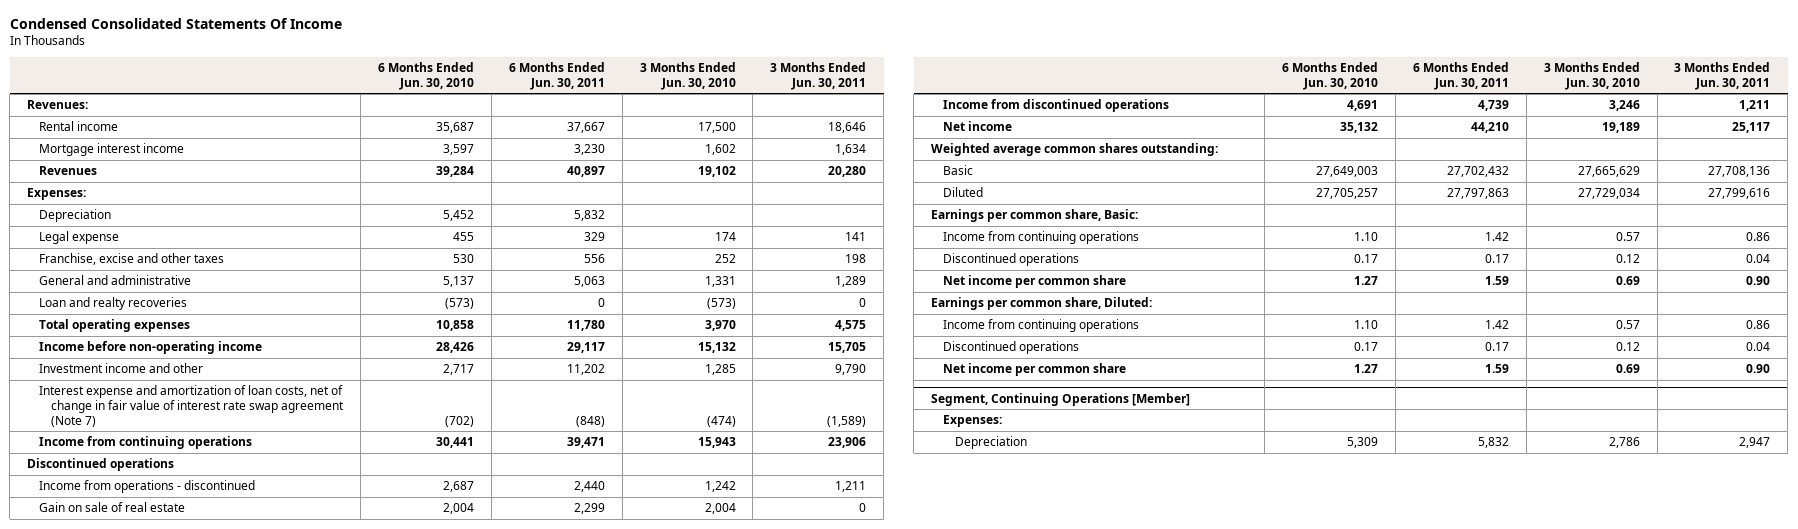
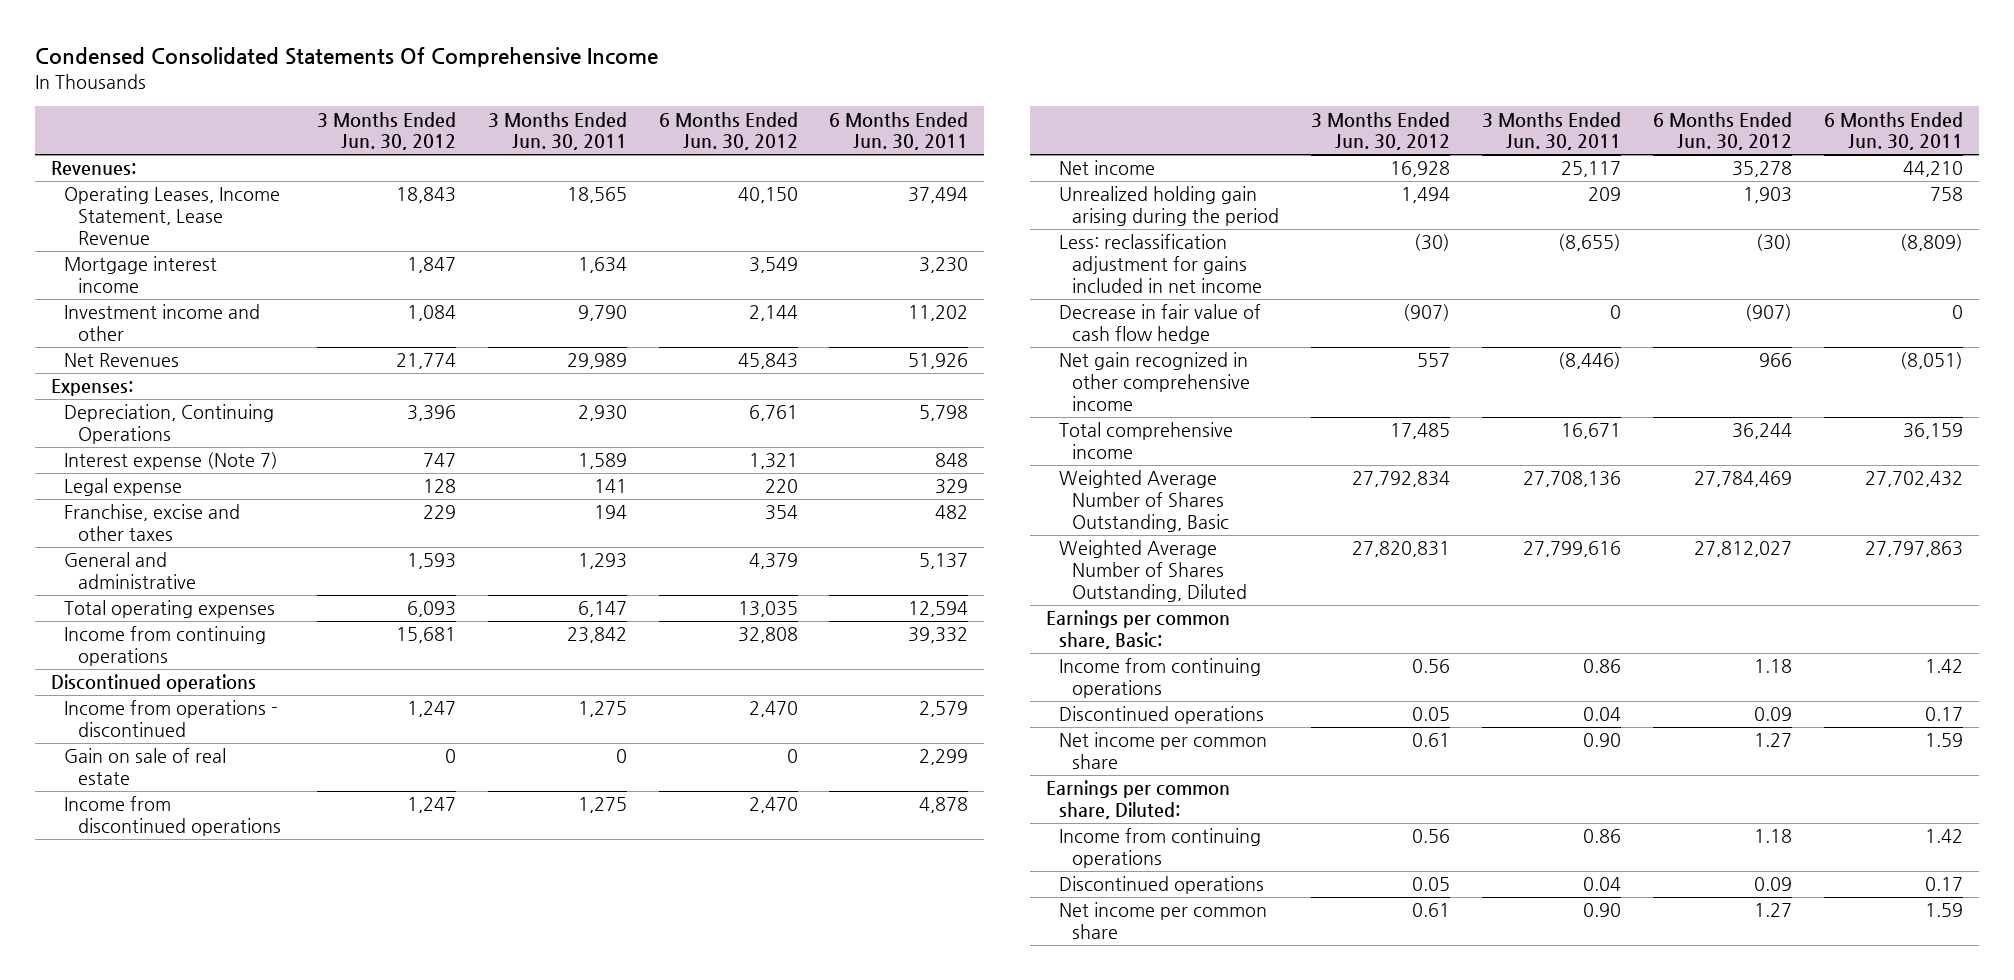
[9,17,342,29] Condensed Consolidated Statements Of Income -> [35,47,659,68] Condensed Consolidated Statements Of Comprehensive Income
[377,62,474,91] 6 Months Ended Jun. 30, 2010 -> none
[639,62,736,91] 3 Months Ended Jun. 30, 2010 -> none
none -> [316,111,456,151] 3 Months Ended Jun. 30, 2012
none -> [658,111,798,151] 6 Months Ended Jun. 30, 2012
[39,121,119,132] Rental income -> none
none -> [64,186,281,245] Operating Leases, Income Statement, Lease Revenue
[39,363,204,374] Investment income and other -> [64,304,261,342] Investment income and other
[39,166,98,176] Revenues -> [64,353,180,368] Net Revenues
[566,166,605,178] 40,897 -> [908,353,969,370] 51,926
[828,166,867,178] 20,280 -> [566,353,627,370] 29,989
[39,209,112,223] Depreciation -> none
none -> [64,404,275,445] Depreciation, Continuing Operations
none -> [64,452,279,471] Interest expense (Note 7)
[39,297,188,311] Loan and realty recoveries -> none
[39,341,263,355] Income before non-operating income -> none
[39,385,345,427] Interest expense and amortization of loan costs, net of change in fair value of interest rate swap agreement (Note 7) -> none
[583,254,605,264] 556 -> [935,505,969,520] 482
[845,254,867,264] 198 -> [593,505,627,520] 194
[573,276,605,288] 5,063 -> [919,553,969,570] 5,137
[835,276,867,288] 1,289 -> [577,553,627,570] 1,293
[566,320,605,332] 11,780 -> [908,601,969,618] 12,594
[835,320,867,332] 4,575 -> [577,601,627,618] 6,147
[566,437,605,449] 39,471 -> [908,627,969,644] 39,332
[828,437,867,449] 23,906 -> [566,627,627,644] 23,842
[573,481,605,493] 2,440 -> [919,701,969,718] 2,579
[835,481,867,493] 1,211 -> [577,701,627,718] 1,275
[1477,100,1509,112] 4,739 -> [919,797,969,814] 4,878
[1739,100,1771,112] 1,211 -> [577,797,627,814] 1,275
[931,143,1219,157] Weighted average common shares outstanding: -> none
none -> [1059,186,1280,227] Unrealized holding gain arising during the period
none -> [1059,234,1263,293] Less: reclassification adjustment for gains included in net income
none -> [1059,304,1262,345] Decrease in fair value of cash flow hedge
none -> [1059,352,1251,411] Net gain recognized in other comprehensive income
none -> [1059,422,1234,460] Total comprehensive income
[943,165,974,176] Basic -> [1059,470,1230,532] Weighted Average Number of Shares Outstanding, Basic
[943,187,984,198] Diluted -> [1059,540,1248,602] Weighted Average Number of Shares Outstanding, Diluted
[931,392,1191,406] Segment, Continuing Operations [Member] -> none
[943,415,1003,428] Expenses: -> none
[955,436,1028,450] Depreciation -> none

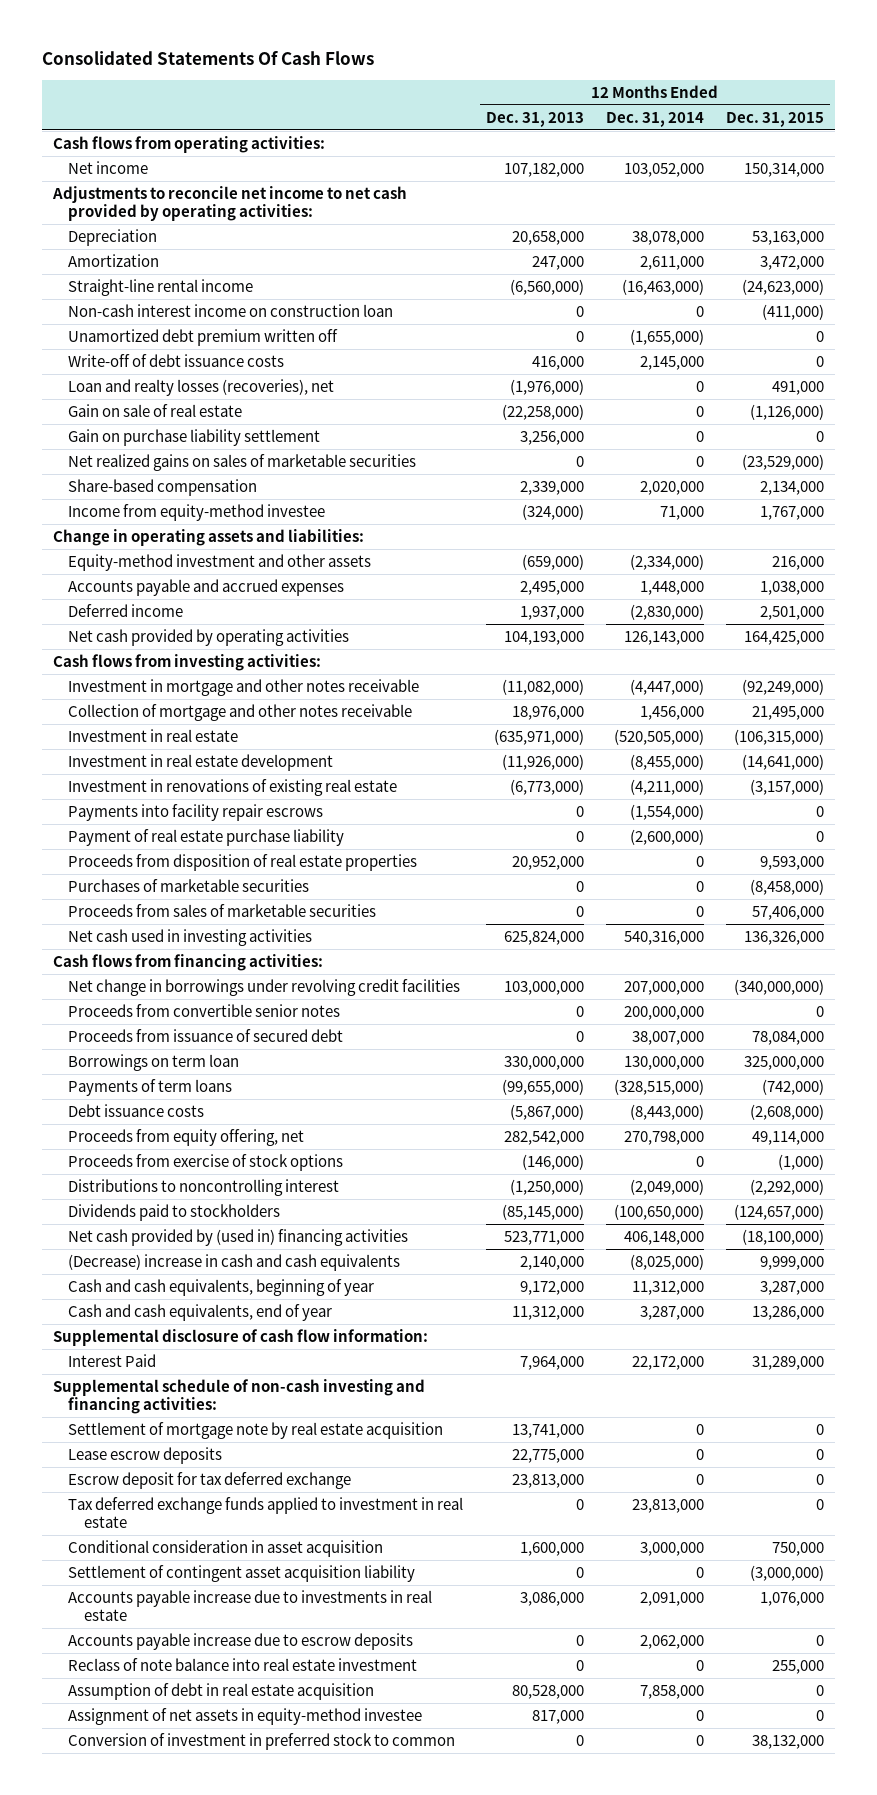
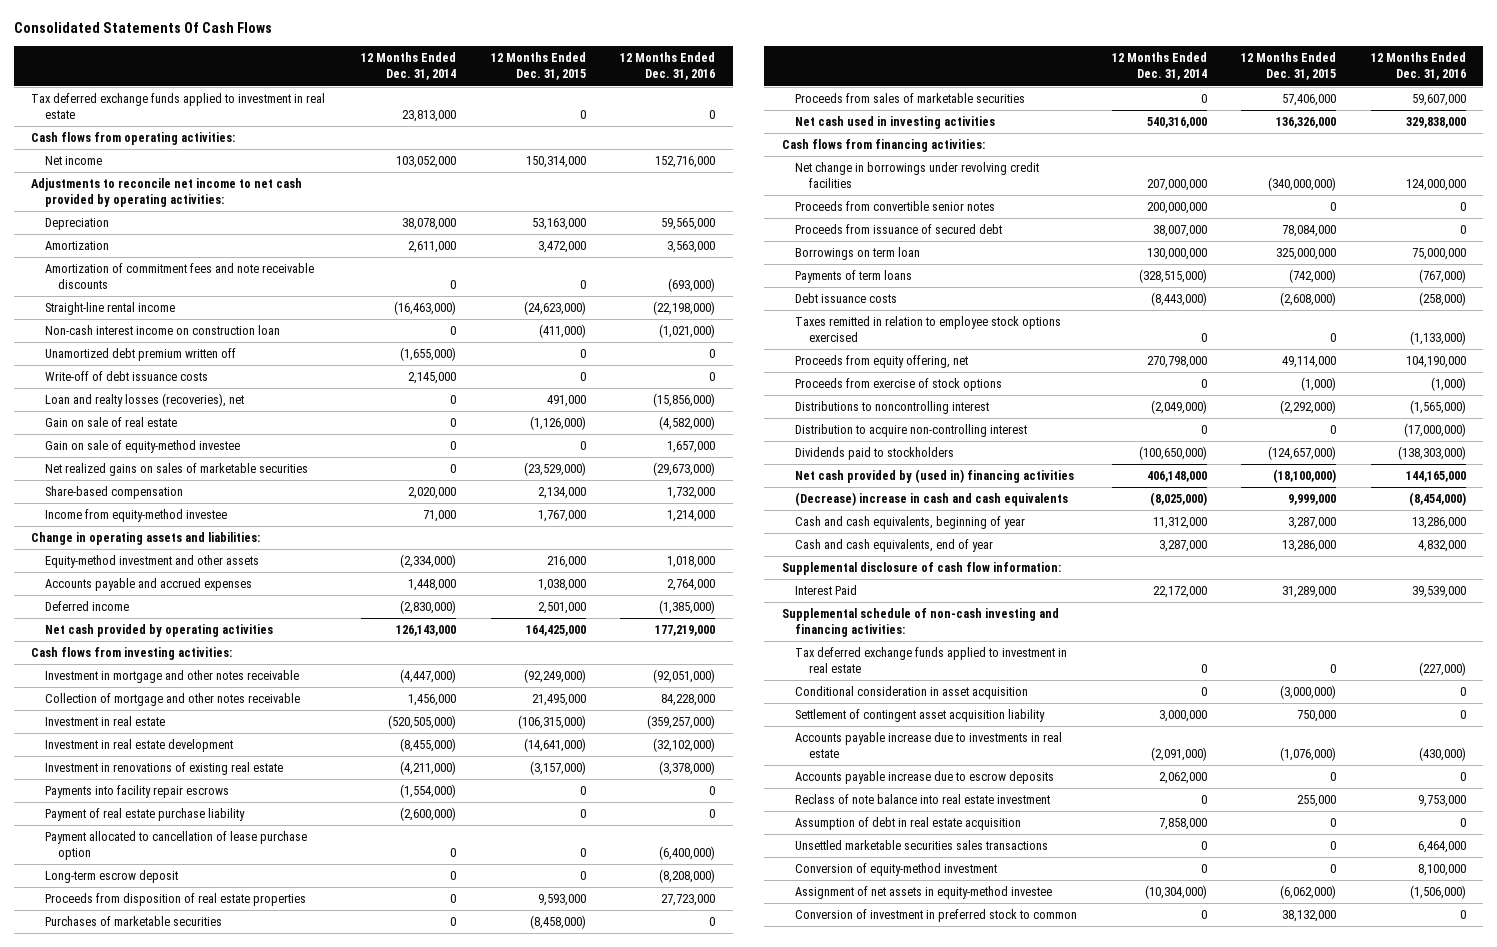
[485,111,584,127] Dec. 31, 2013 -> none
none -> [620,52,716,81] 12 Months Ended Dec. 31, 2016
[68,1496,464,1528] Tax deferred exchange funds applied to investment in real estate -> [31,93,326,120] Tax deferred exchange funds applied to investment in real estate
none -> [44,263,314,290] Amortization of commitment fees and note receivable discounts
[68,428,321,446] Gain on purchase liability settlement -> none
none -> [44,440,240,454] Gain on sale of equity-method investee
none -> [44,831,307,861] Payment allocated to cancellation of lease purchase option
none -> [44,870,178,884] Long-term escrow deposit
none -> [795,316,1062,343] Taxes remitted in relation to employee stock options exercised
none -> [795,424,1028,438] Distribution to acquire non-controlling interest
[68,1421,444,1439] Settlement of mortgage note by real estate acquisition -> none
[68,1446,223,1464] Lease escrow deposits -> none
[68,1471,352,1489] Escrow deposit for tax deferred exchange -> none
none -> [795,647,1068,674] Tax deferred exchange funds applied to investment in real estate
[639,1541,704,1556] 3,000,000 -> [1200,687,1207,697] 0
[771,1541,824,1556] 750,000 -> [1280,685,1337,700] (3,000,000)
[695,1566,704,1578] 0 -> [1158,710,1207,723] 3,000,000
[749,1564,824,1581] (3,000,000) -> [1297,710,1337,723] 750,000
[639,1591,704,1606] 2,091,000 -> [1150,747,1207,762] (2,091,000)
[759,1591,824,1606] 1,076,000 -> [1280,747,1337,762] (1,076,000)
none -> [795,840,1049,851] Unsettled marketable securities sales transactions
none -> [795,863,998,877] Conversion of equity-method investment
[695,1709,704,1721] 0 -> [1144,885,1207,900] (10,304,000)
[815,1709,824,1721] 0 -> [1280,885,1337,900] (6,062,000)

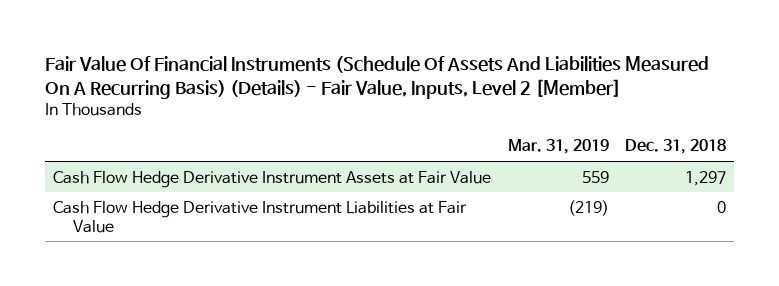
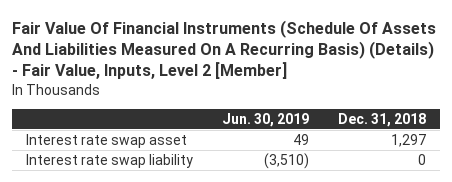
[507,139,609,155] Mar. 31, 2019 -> none
none -> [221,112,309,127] Jun. 30, 2019
[53,170,492,188] Cash Flow Hedge Derivative Instrument Assets at Fair Value -> [26,133,188,148] Interest rate swap asset
[53,200,468,233] Cash Flow Hedge Derivative Instrument Liabilities at Fair Value -> [26,153,194,168] Interest rate swap liability

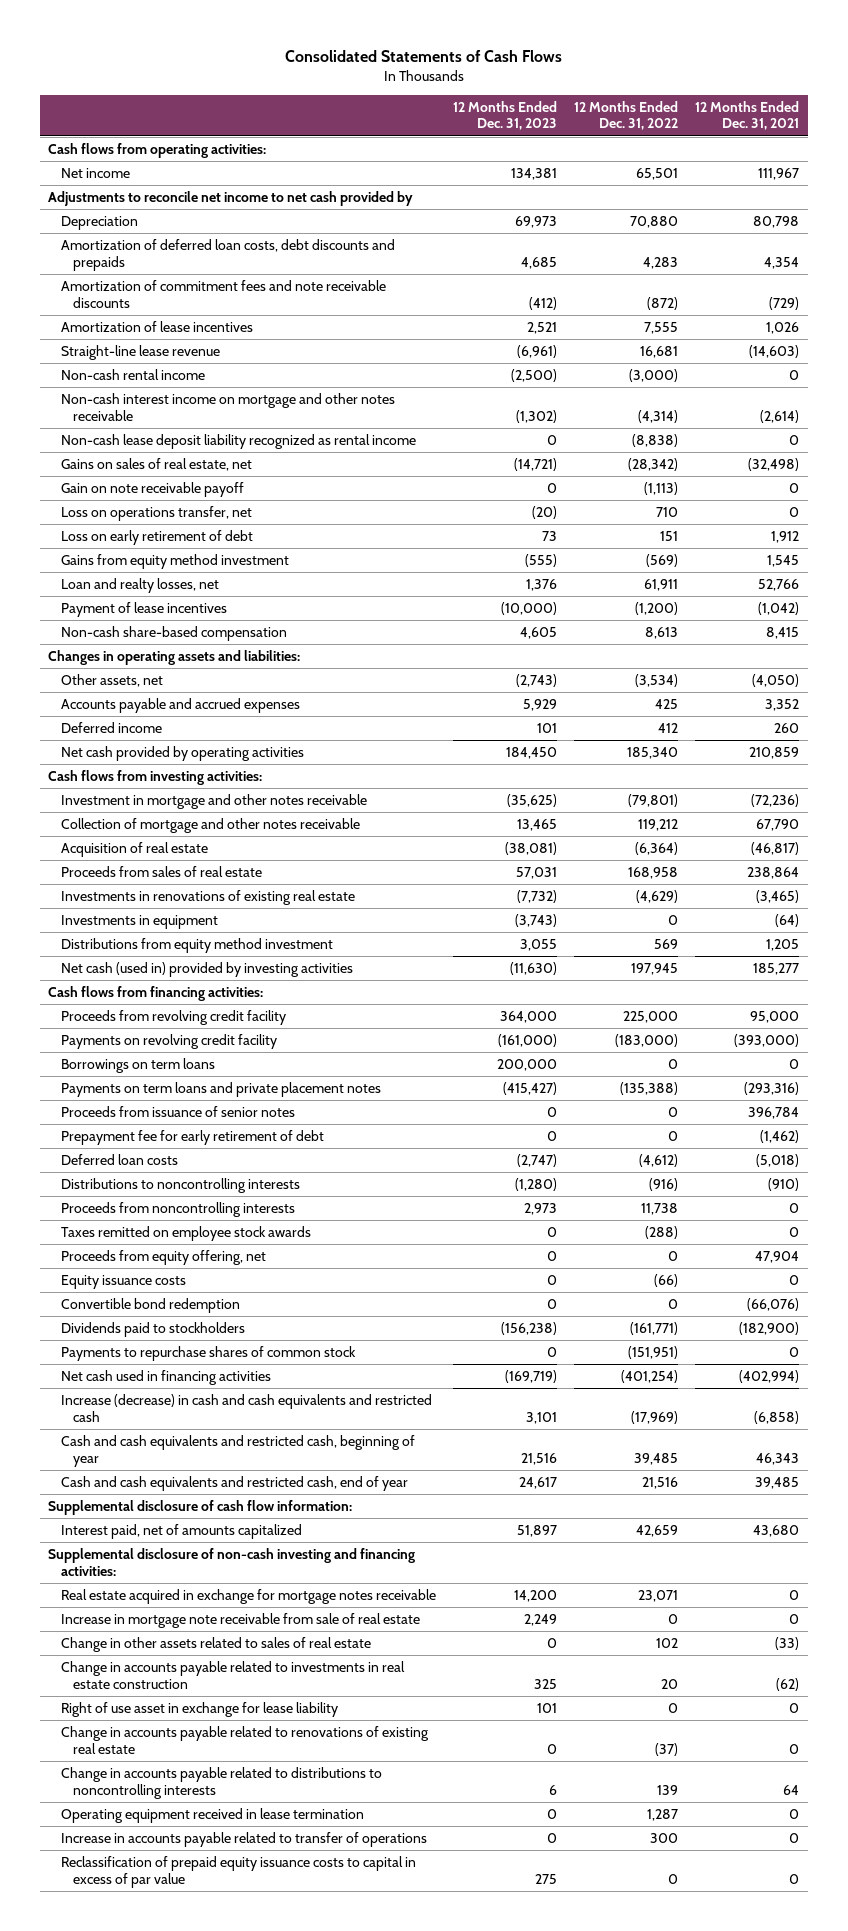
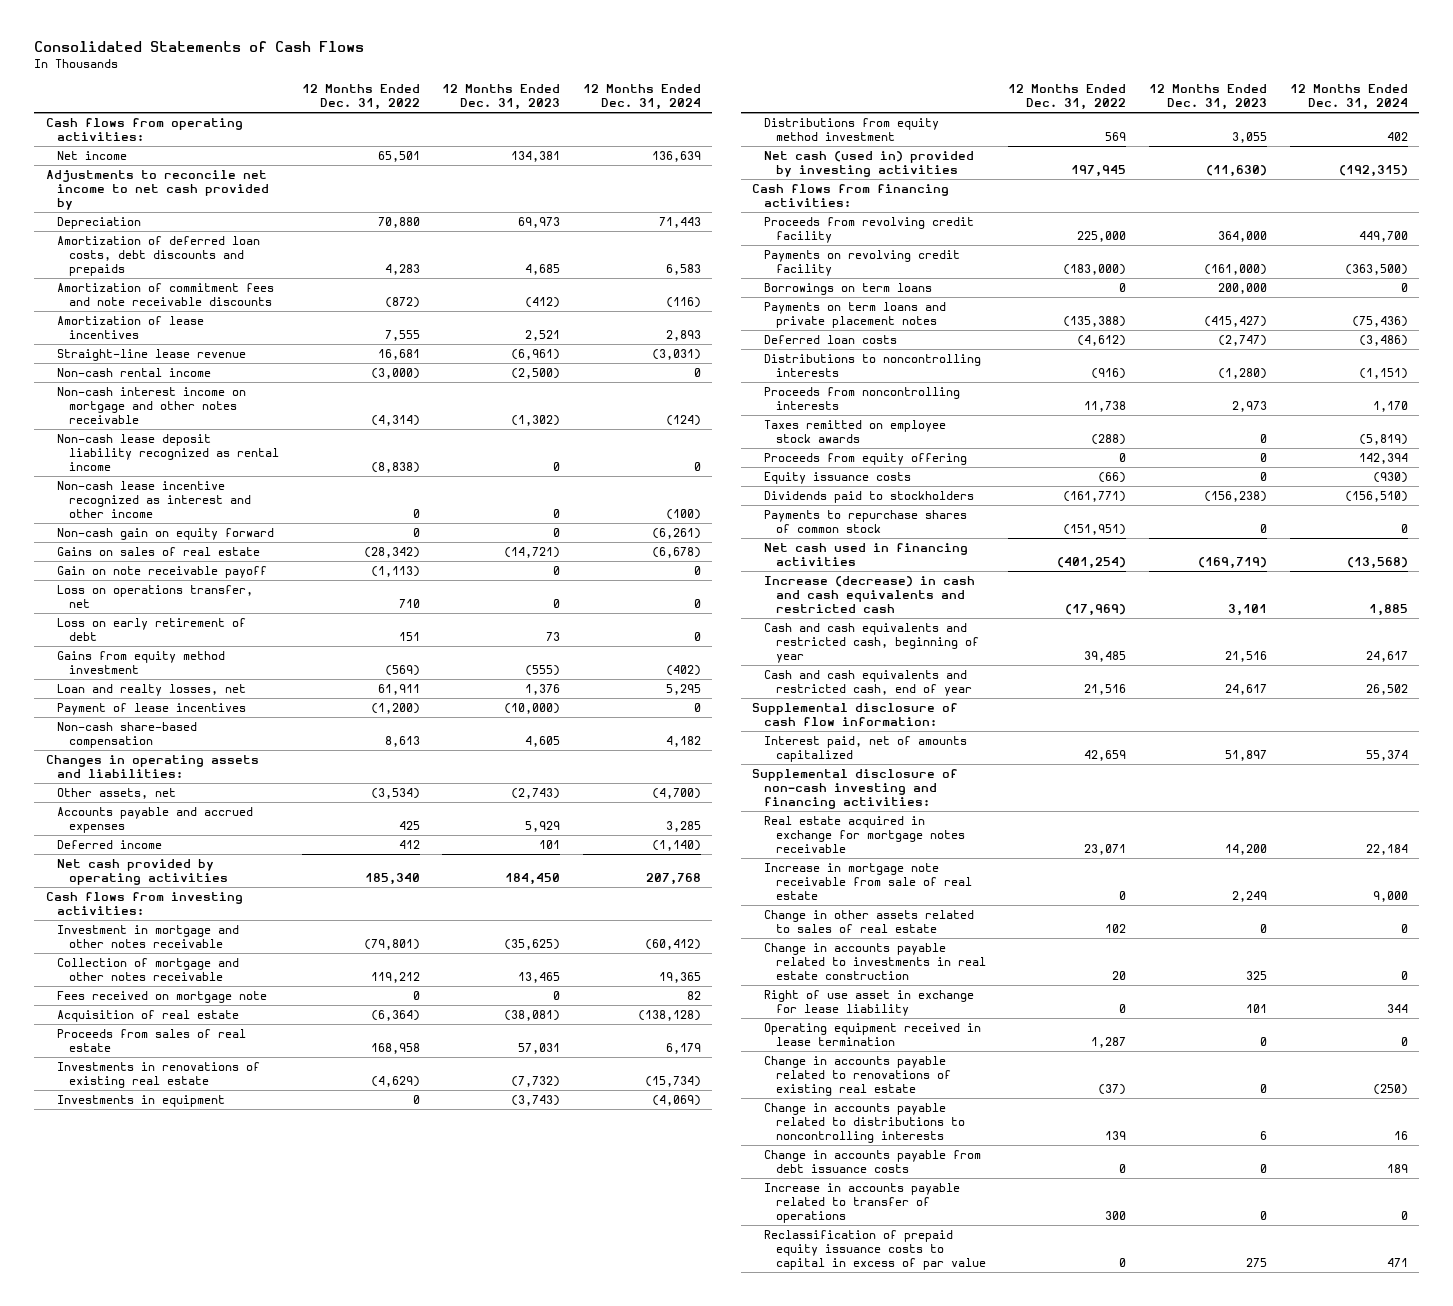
[695,100,800,131] 12 Months Ended Dec. 31, 2021 -> none
none -> [582,84,701,111] 12 Months Ended Dec. 31, 2024
none -> [57,480,251,518] Non-cash lease incentive recognized as interest and other income
none -> [57,527,275,540] Non-cash gain on equity forward
[60,458,252,472] Gains on sales of real estate, net -> [57,546,261,556] Gains on sales of real estate
[531,506,557,520] (20) -> [553,598,561,608] 0
none -> [57,990,268,1003] Fees received on mortgage note
[60,1106,295,1118] Proceeds from issuance of senior notes -> none
[60,1130,324,1146] Prepayment fee for early retirement of debt -> none
[60,1250,266,1266] Proceeds from equity offering, net -> [764,452,968,465] Proceeds from equity offering
[60,1298,240,1314] Convertible bond redemption -> none
[60,1808,364,1824] Operating equipment received in lease termination -> [764,1022,982,1046] Operating equipment received in lease termination
none -> [764,1149,982,1173] Change in accounts payable from debt issuance costs

